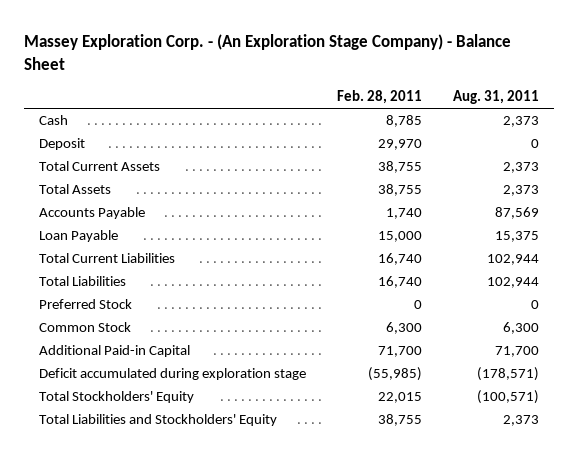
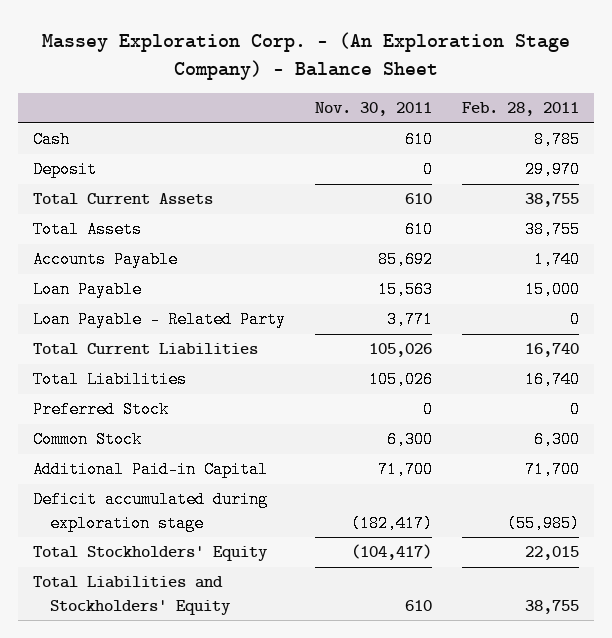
[452,90,539,105] Aug. 31, 2011 -> none
none -> [315,102,433,117] Nov. 30, 2011
none -> [33,311,287,329] Loan Payable - Related Party

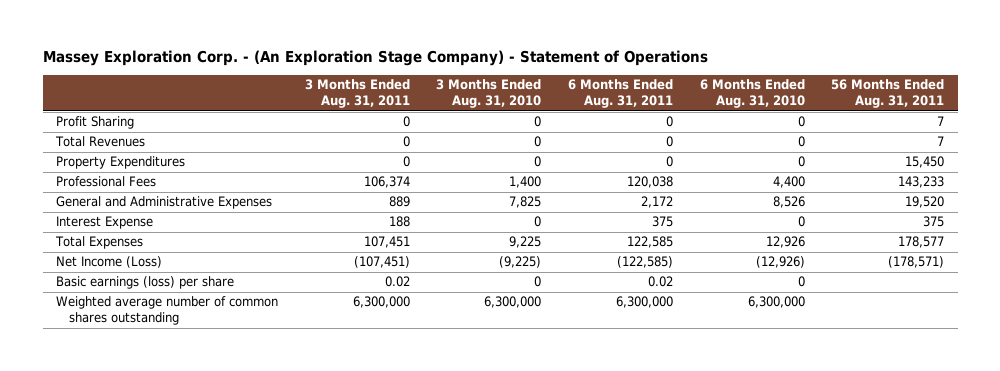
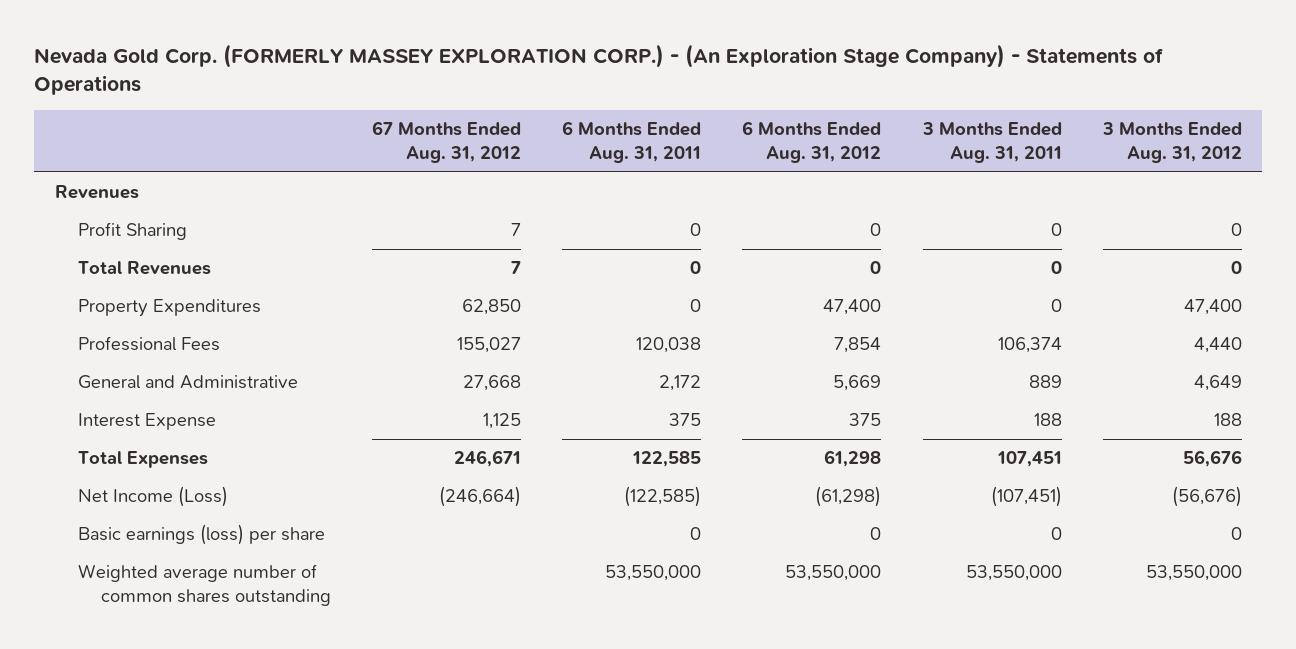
[42,50,708,67] Massey Exploration Corp. - (An Exploration Stage Company) - Statement of Operations -> [33,43,1164,96] Nevada Gold Corp. (FORMERLY MASSEY EXPLORATION CORP.) - (An Exploration Stage Company) - Statements of Operations
[436,79,542,109] 3 Months Ended Aug. 31, 2010 -> none
[699,79,805,109] 6 Months Ended Aug. 31, 2010 -> none
[831,79,945,109] 56 Months Ended Aug. 31, 2011 -> none
none -> [372,121,522,164] 67 Months Ended Aug. 31, 2012
none -> [742,121,882,164] 6 Months Ended Aug. 31, 2012
none -> [1101,122,1242,164] 3 Months Ended Aug. 31, 2012
none -> [54,185,139,200] Revenues
[56,196,273,210] General and Administrative Expenses -> [77,375,298,390] General and Administrative
[384,276,410,288] 0.02 -> [1050,527,1062,541] 0
[648,276,674,288] 0.02 -> [690,527,702,541] 0
[352,296,410,309] 6,300,000 -> [965,565,1062,582] 53,550,000
[616,296,674,309] 6,300,000 -> [605,565,702,582] 53,550,000

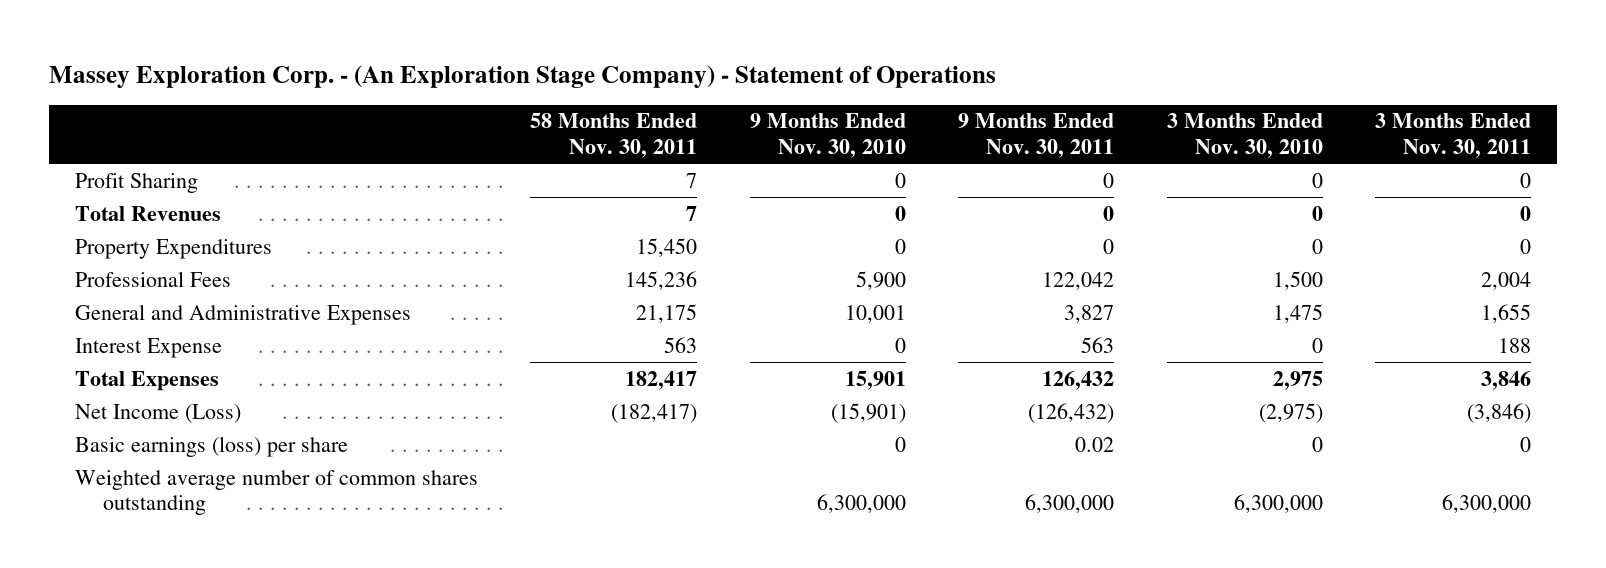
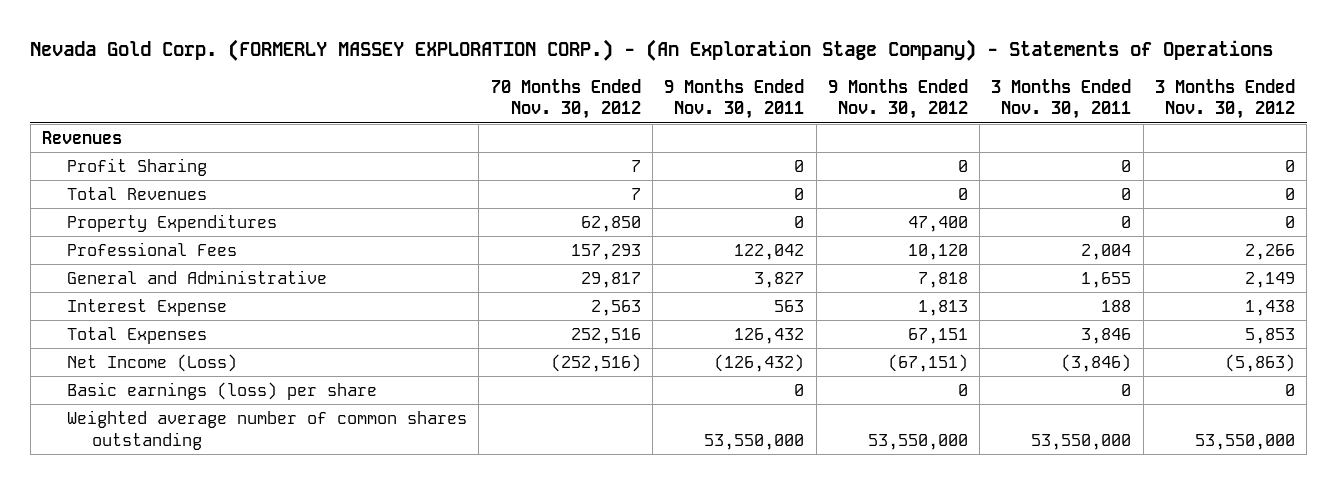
[48,64,996,88] Massey Exploration Corp. - (An Exploration Stage Company) - Statement of Operations -> [30,39,1274,62] Nevada Gold Corp. (FORMERLY MASSEY EXPLORATION CORP.) - (An Exploration Stage Company) - Statements of Operations
[530,113,698,159] 58 Months Ended Nov. 30, 2011 -> none
[749,113,906,159] 9 Months Ended Nov. 30, 2010 -> none
[1166,113,1323,159] 3 Months Ended Nov. 30, 2010 -> none
none -> [490,78,641,120] 70 Months Ended Nov. 30, 2012
none -> [827,78,968,120] 9 Months Ended Nov. 30, 2012
none -> [1155,78,1296,120] 3 Months Ended Nov. 30, 2012
none -> [42,130,123,144] Revenues
[75,303,412,325] General and Administrative Expenses -> [66,269,327,284] General and Administrative
[1075,436,1115,452] 0.02 -> [794,383,805,396] 0
[1025,494,1115,514] 6,300,000 -> [704,433,805,450] 53,550,000
[1441,494,1531,514] 6,300,000 -> [1031,433,1132,450] 53,550,000

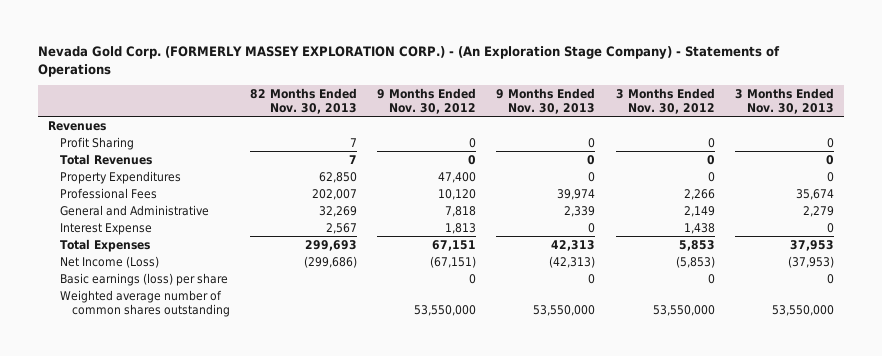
[490,78,641,120] 70 Months Ended Nov. 30, 2012 -> none
[664,78,805,120] 9 Months Ended Nov. 30, 2011 -> none
[991,78,1132,120] 3 Months Ended Nov. 30, 2011 -> none
none -> [250,88,358,115] 82 Months Ended Nov. 30, 2013
none -> [496,88,596,115] 9 Months Ended Nov. 30, 2013
none -> [734,88,834,115] 3 Months Ended Nov. 30, 2013
[1225,353,1296,372] (5,863) -> [675,255,715,268] (5,853)

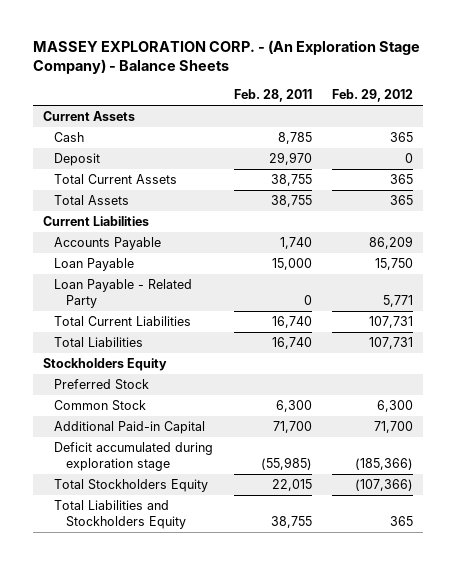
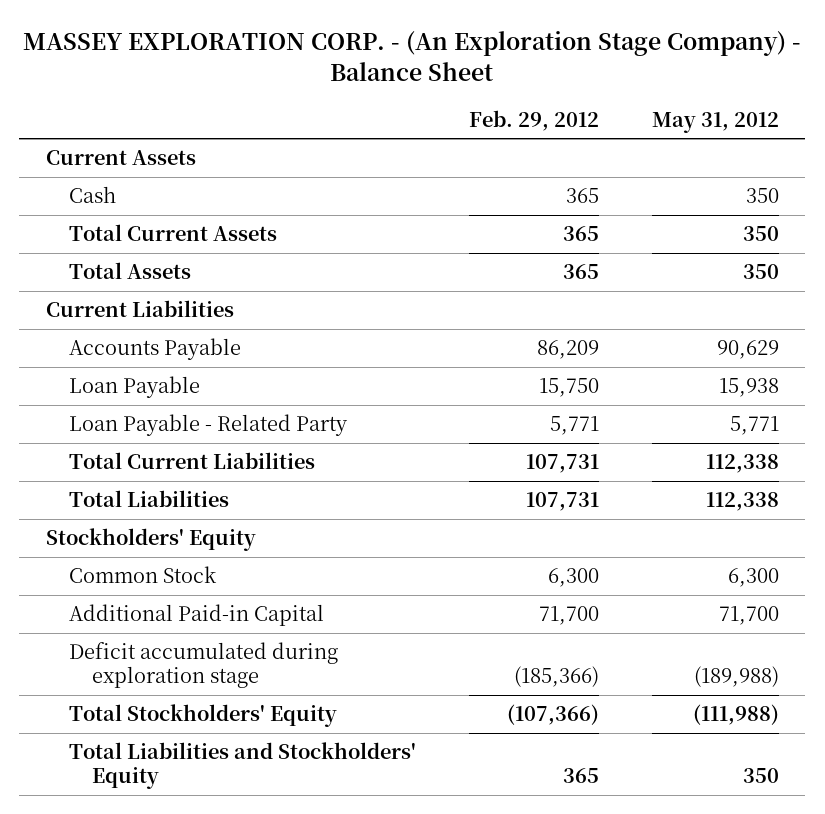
[32,40,420,75] MASSEY EXPLORATION CORP. - (An Exploration Stage Company) - Balance Sheets -> [23,30,802,81] MASSEY EXPLORATION CORP. - (An Exploration Stage Company) - Balance Sheet
[233,89,312,103] Feb. 28, 2011 -> none
none -> [651,111,779,133] May 31, 2012
[54,153,101,167] Deposit -> none
[54,379,150,391] Preferred Stock -> none
[42,358,167,372] Stockholders Equity -> [45,528,256,552] Stockholders' Equity
[54,479,209,493] Total Stockholders Equity -> [68,704,337,728] Total Stockholders' Equity
[54,500,186,530] Total Liabilities and Stockholders Equity -> [68,742,416,790] Total Liabilities and Stockholders' Equity

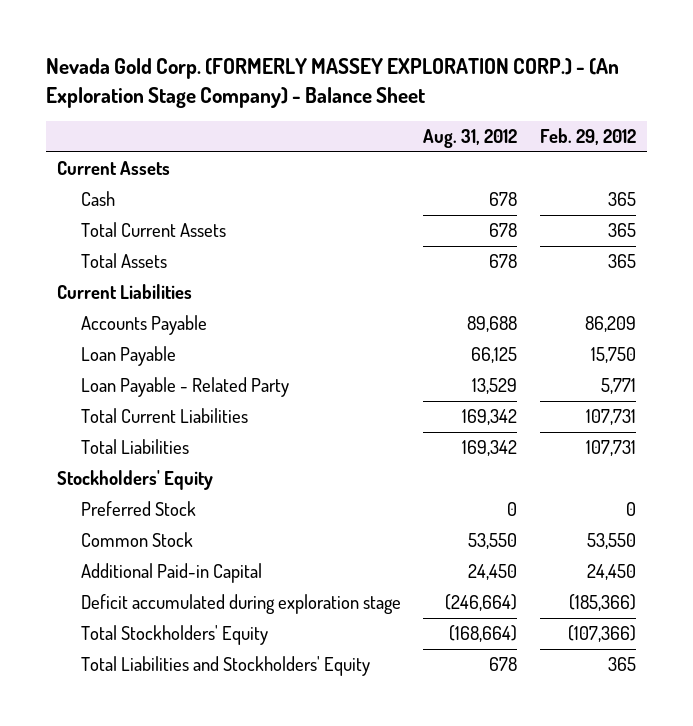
[23,30,802,81] MASSEY EXPLORATION CORP. - (An Exploration Stage Company) - Balance Sheet -> [45,58,619,108] Nevada Gold Corp. (FORMERLY MASSEY EXPLORATION CORP.) - (An Exploration Stage Company) - Balance Sheet
[651,111,779,133] May 31, 2012 -> none
none -> [423,129,518,149] Aug. 31, 2012
none -> [81,500,197,516] Preferred Stock
[547,568,599,588] 6,300 -> [586,532,636,549] 53,550
[538,606,599,626] 71,700 -> [586,563,636,580] 24,450

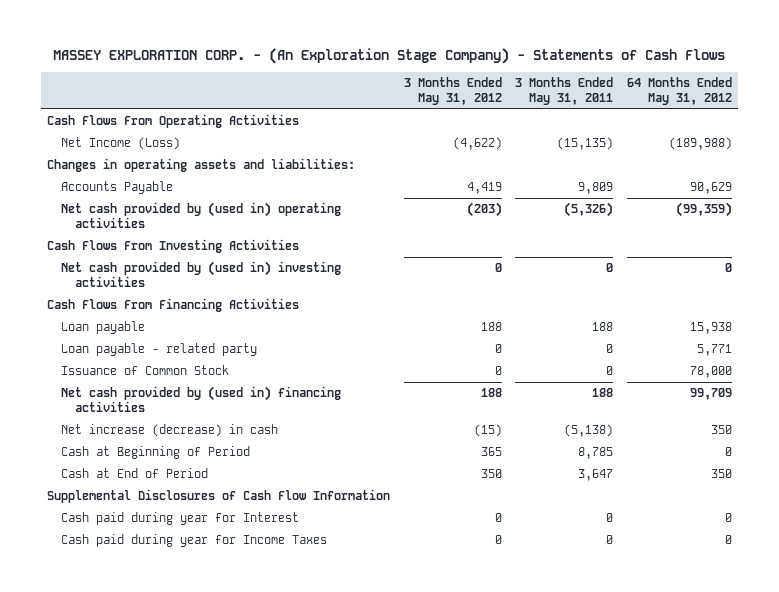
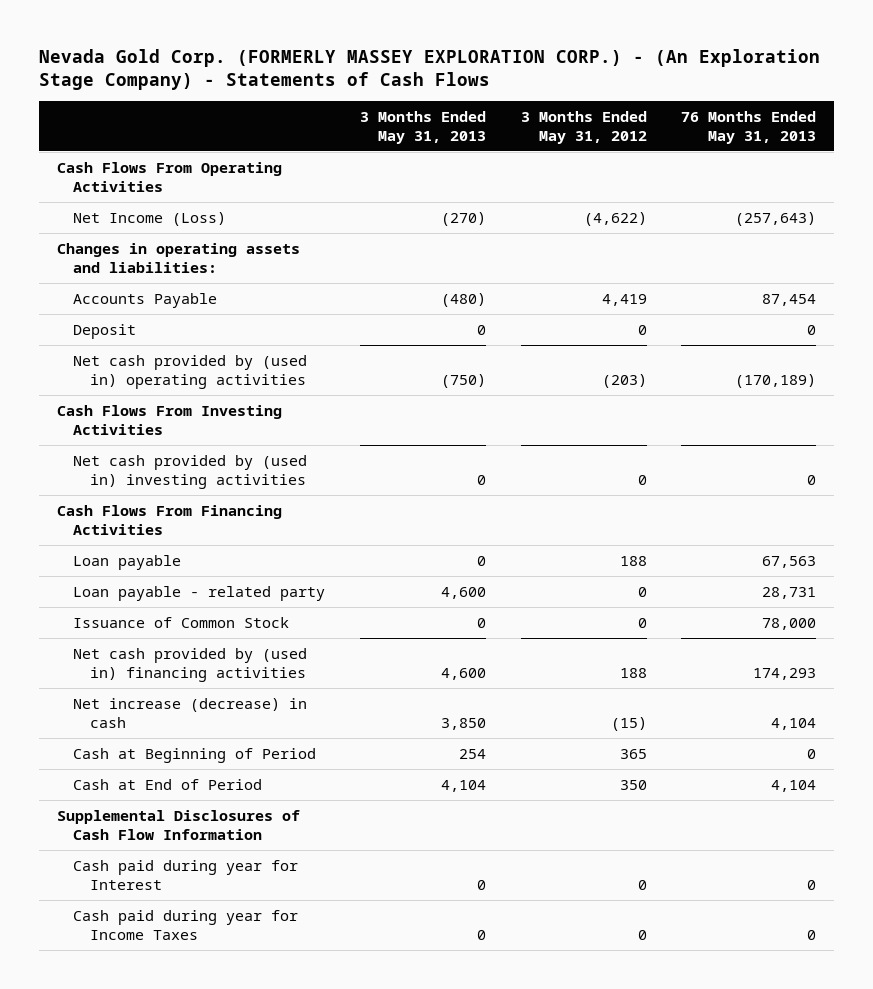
[53,47,726,64] MASSEY EXPLORATION CORP. - (An Exploration Stage Company) - Statements of Cash Flows -> [39,48,821,90] Nevada Gold Corp. (FORMERLY MASSEY EXPLORATION CORP.) - (An Exploration Stage Company) - Statements of Cash Flows
[515,76,614,106] 3 Months Ended May 31, 2011 -> none
[626,76,732,106] 64 Months Ended May 31, 2012 -> none
none -> [360,110,487,144] 3 Months Ended May 31, 2013
none -> [681,110,817,144] 76 Months Ended May 31, 2013
none -> [73,323,137,339] Deposit

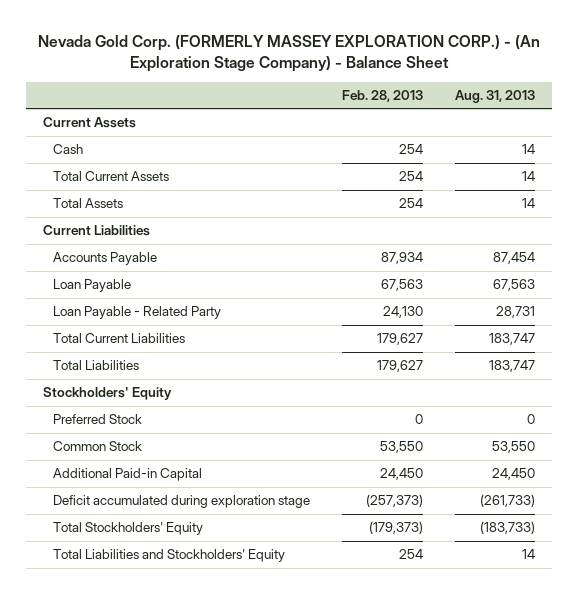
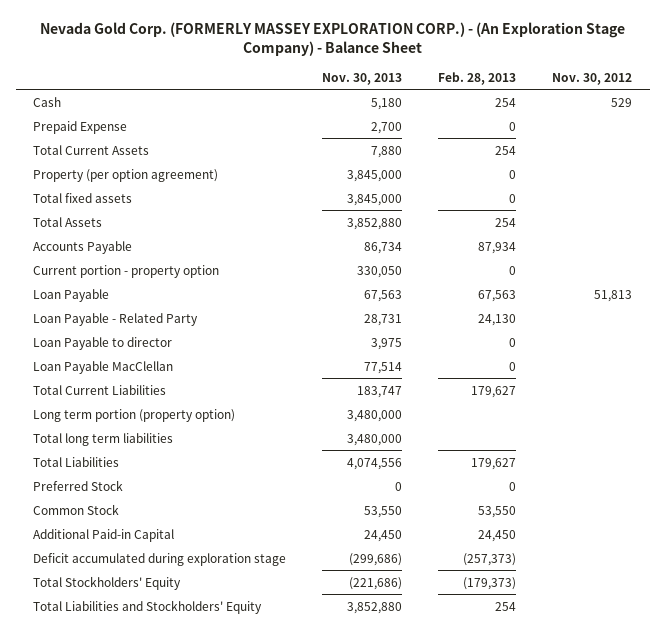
[455,90,536,104] Aug. 31, 2013 -> none
none -> [322,72,403,85] Nov. 30, 2013
none -> [552,72,633,85] Nov. 30, 2012
[42,117,136,129] Current Assets -> none
none -> [33,120,128,134] Prepaid Expense
none -> [33,168,219,182] Property (per option agreement)
none -> [33,192,133,203] Total fixed assets
[42,225,150,237] Current Liabilities -> none
none -> [33,264,220,278] Current portion - property option
none -> [33,336,173,350] Loan Payable to director
none -> [33,360,174,374] Loan Payable MacClellan
none -> [33,408,236,422] Long term portion (property option)
none -> [33,432,174,446] Total long term liabilities
[42,387,172,401] Stockholders' Equity -> none

